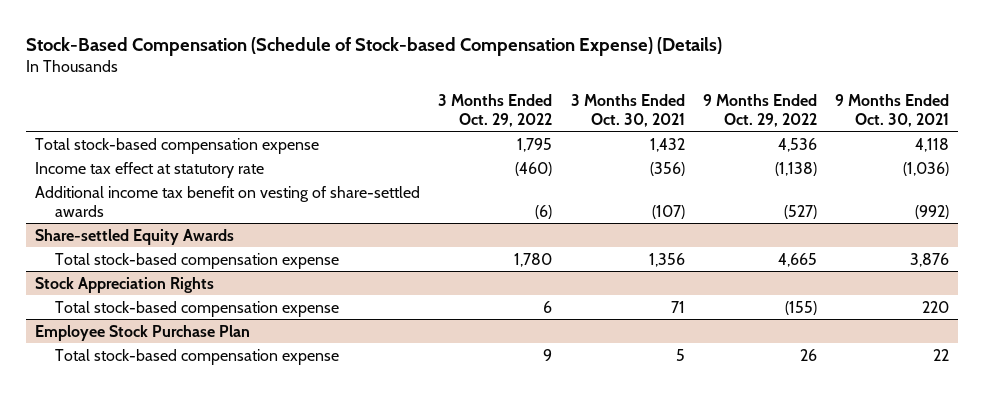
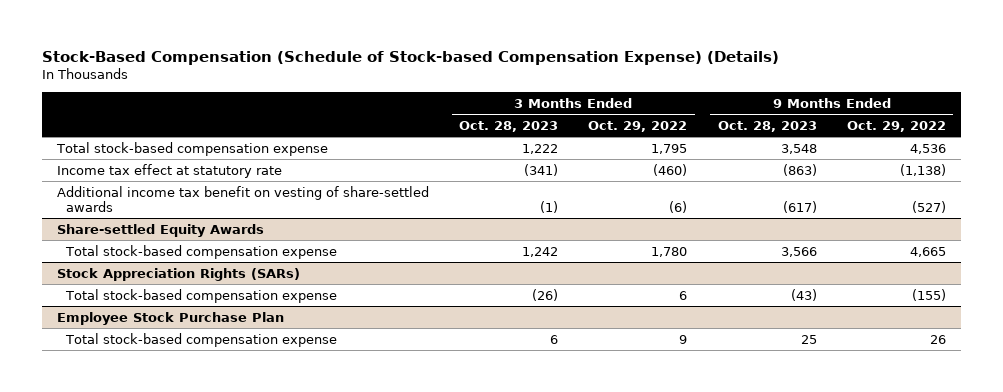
[570,93,685,127] 3 Months Ended Oct. 30, 2021 -> none
[835,93,950,127] 9 Months Ended Oct. 30, 2021 -> none
none -> [459,120,559,132] Oct. 28, 2023
none -> [717,120,817,132] Oct. 28, 2023
[35,276,215,293] Stock Appreciation Rights -> [56,267,300,281] Stock Appreciation Rights (SARs)

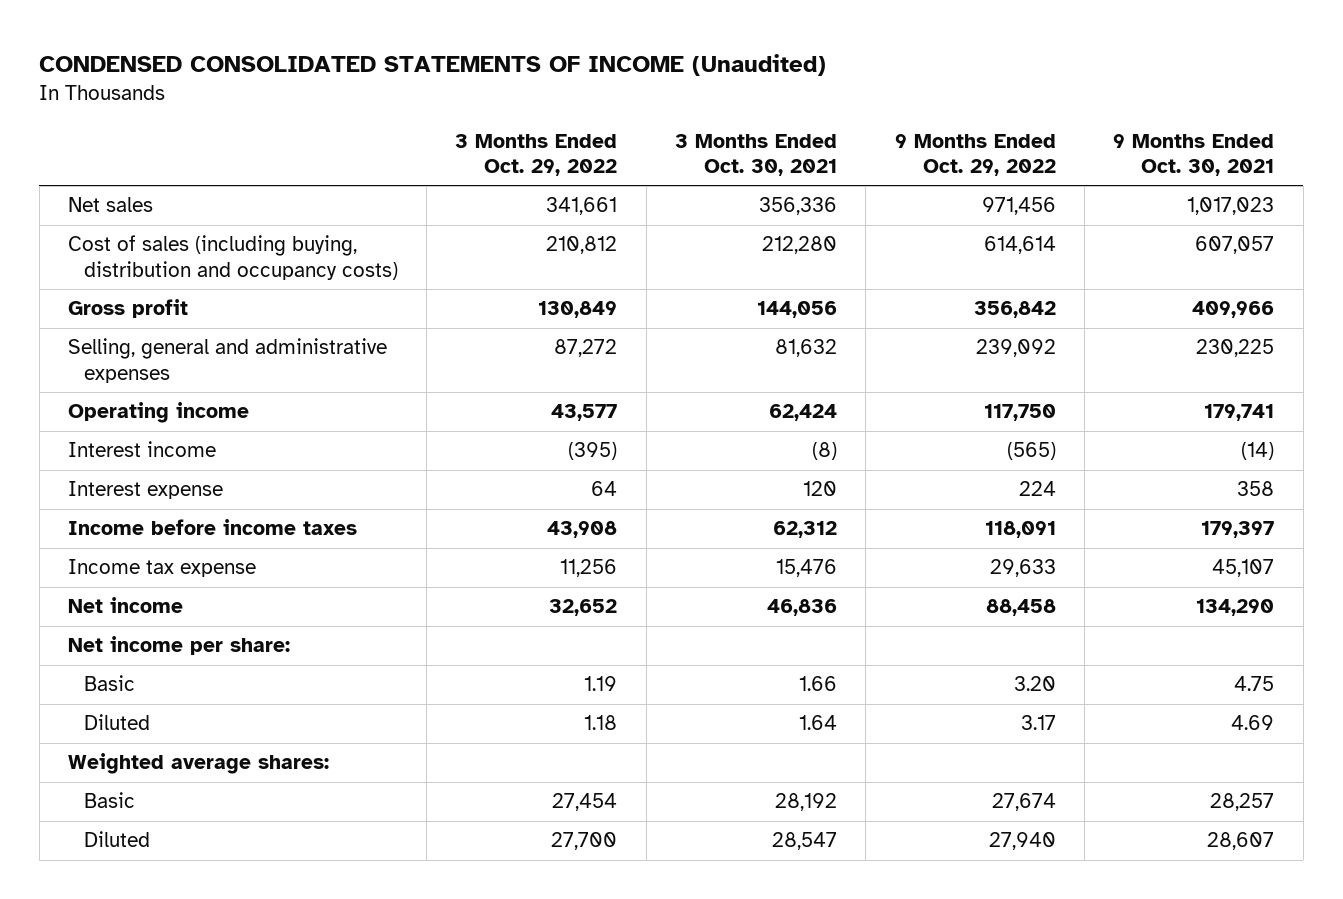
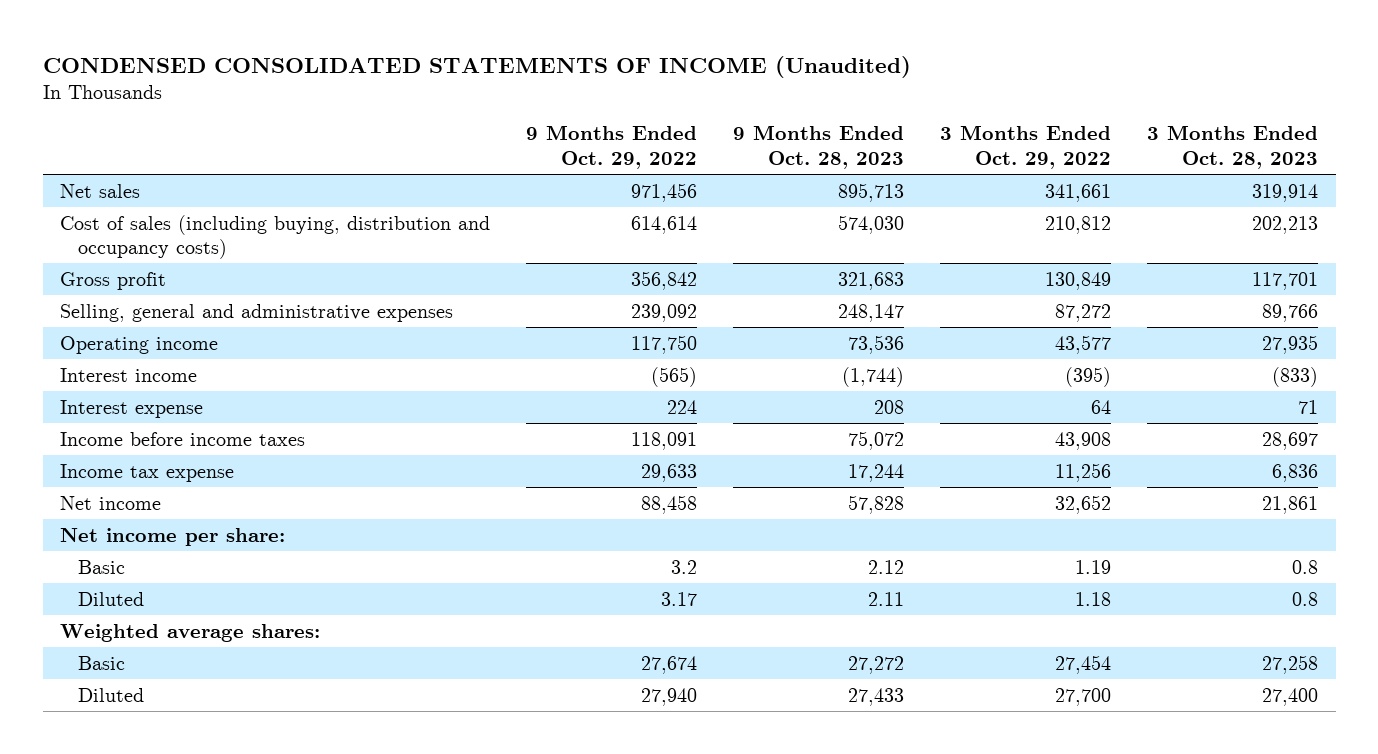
[675,133,838,176] 3 Months Ended Oct. 30, 2021 -> none
[1113,133,1275,176] 9 Months Ended Oct. 30, 2021 -> none
none -> [733,125,905,169] 9 Months Ended Oct. 28, 2023
none -> [1146,125,1318,169] 3 Months Ended Oct. 28, 2023
[1013,676,1056,692] 3.20 -> [671,559,698,574] 3.2

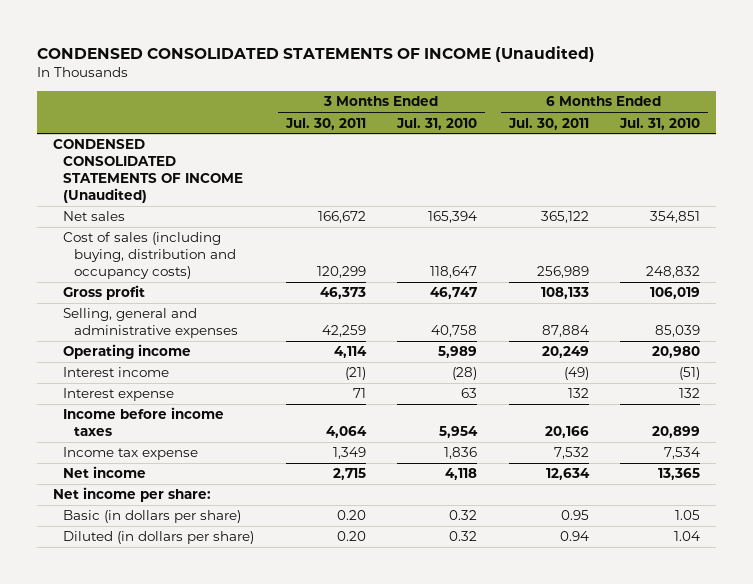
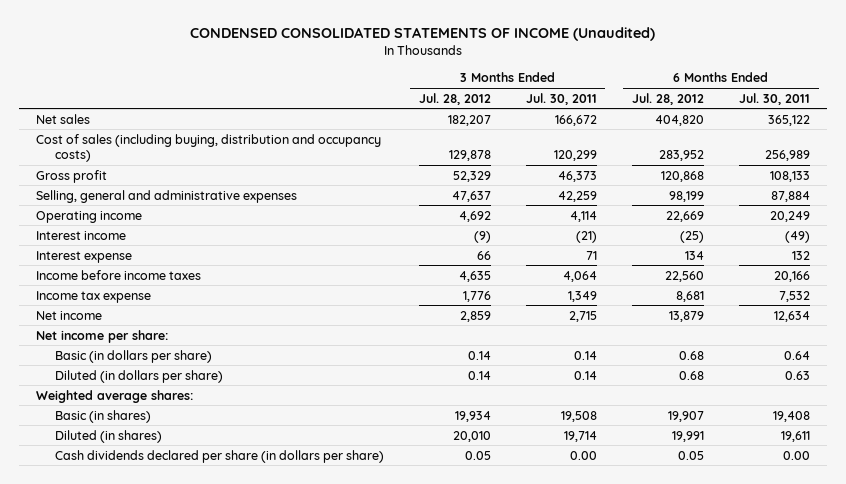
[396,117,478,130] Jul. 31, 2010 -> none
[618,117,700,130] Jul. 31, 2010 -> none
none -> [418,92,491,105] Jul. 28, 2012
none -> [631,92,704,105] Jul. 28, 2012
[53,139,244,203] CONDENSED CONSOLIDATED STATEMENTS OF INCOME (Unaudited) -> none
[336,510,366,521] 0.20 -> [573,350,597,360] 0.14
[560,510,589,521] 0.95 -> [783,350,810,360] 0.64
[336,531,366,542] 0.20 -> [573,370,597,380] 0.14
[559,531,589,542] 0.94 -> [784,370,810,380] 0.63
none -> [36,389,194,403] Weighted average shares:
none -> [54,409,151,423] Basic (in shares)
none -> [54,429,162,443] Diluted (in shares)
none -> [54,449,384,463] Cash dividends declared per share (in dollars per share)

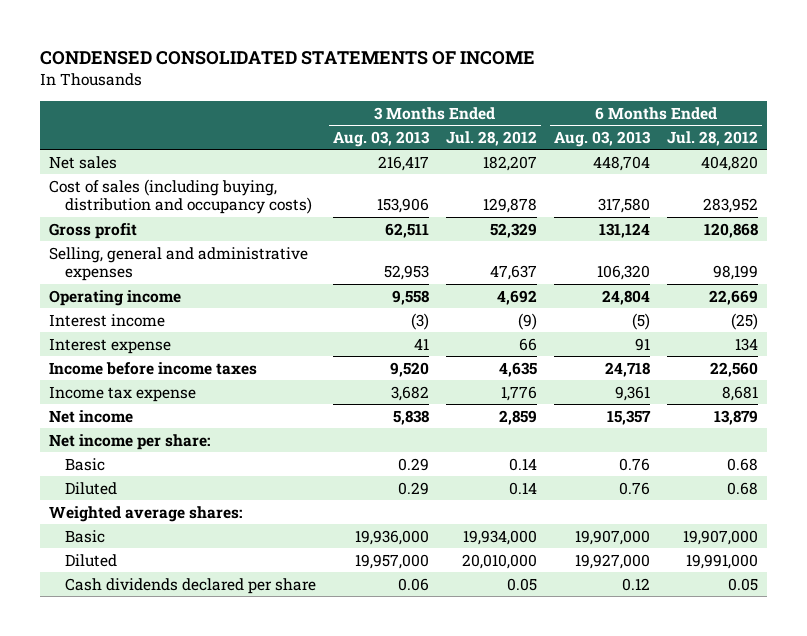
[189,27,655,42] CONDENSED CONSOLIDATED STATEMENTS OF INCOME (Unaudited) -> [40,51,536,66] CONDENSED CONSOLIDATED STATEMENTS OF INCOME
[525,92,597,105] Jul. 30, 2011 -> none
[738,92,810,105] Jul. 30, 2011 -> none
none -> [332,130,430,147] Aug. 03, 2013
none -> [553,130,651,147] Aug. 03, 2013
[54,349,212,363] Basic (in dollars per share) -> [64,457,105,471] Basic
[54,369,223,383] Diluted (in dollars per share) -> [64,481,117,495] Diluted
[54,409,151,423] Basic (in shares) -> [64,529,105,543] Basic
[454,410,491,422] 19,934 -> [462,529,537,545] 19,934,000
[667,410,704,422] 19,907 -> [683,529,759,545] 19,907,000
[54,429,162,443] Diluted (in shares) -> [64,553,117,567] Diluted
[452,430,491,442] 20,010 -> [461,553,537,569] 20,010,000
[671,430,704,442] 19,991 -> [686,553,759,569] 19,991,000
[54,449,384,463] Cash dividends declared per share (in dollars per share) -> [64,577,316,594] Cash dividends declared per share

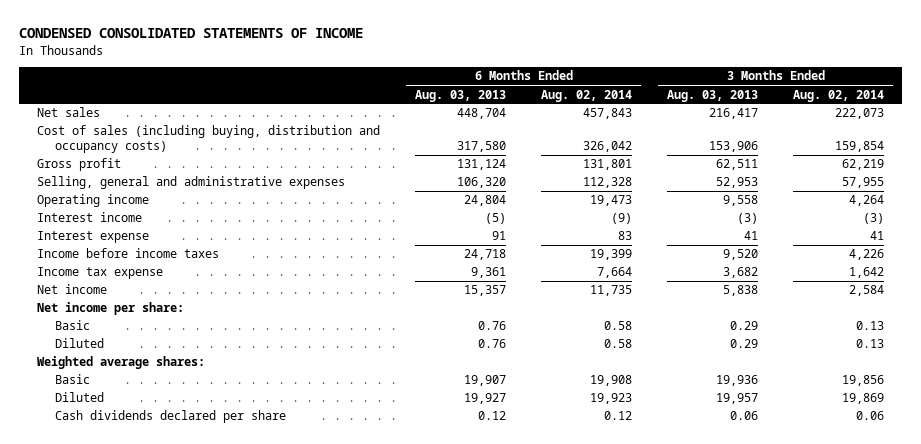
[445,130,537,146] Jul. 28, 2012 -> none
[667,130,759,146] Jul. 28, 2012 -> none
none -> [541,89,633,102] Aug. 02, 2014
none -> [793,89,885,102] Aug. 02, 2014
[354,529,429,545] 19,936,000 -> [716,375,759,387] 19,936
[574,529,650,545] 19,907,000 -> [464,375,507,387] 19,907
[354,553,429,569] 19,957,000 -> [716,393,759,405] 19,957
[574,553,650,569] 19,927,000 -> [464,393,507,405] 19,927

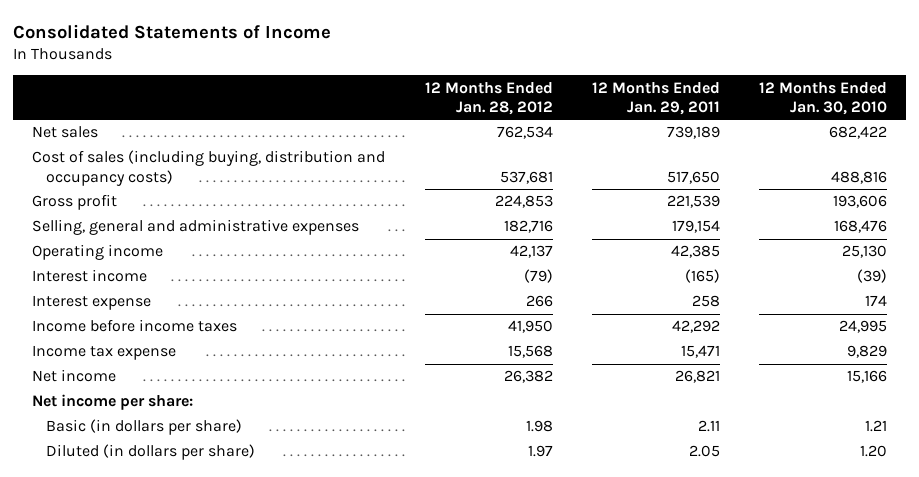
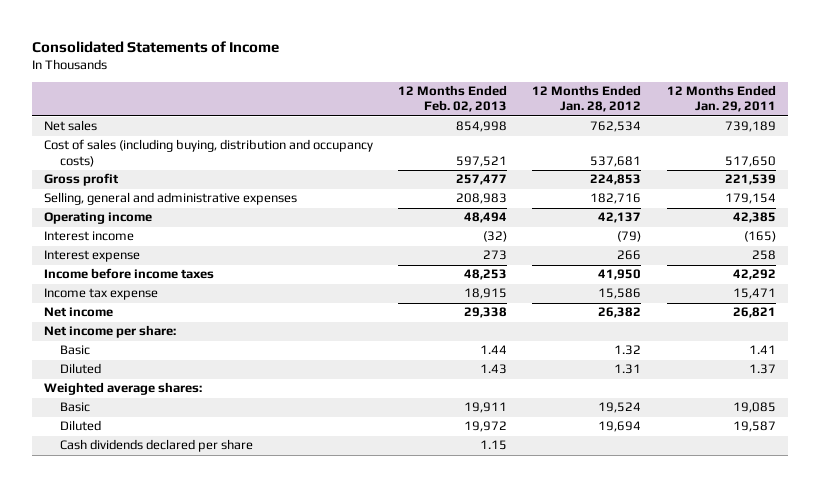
[758,81,887,116] 12 Months Ended Jan. 30, 2010 -> none
none -> [398,85,508,113] 12 Months Ended Feb. 02, 2013
[507,345,553,359] 15,568 -> [598,288,642,300] 15,586
[45,419,242,436] Basic (in dollars per share) -> [60,345,91,356] Basic
[525,420,553,433] 1.98 -> [614,345,642,356] 1.32
[697,420,720,433] 2.11 -> [748,345,776,355] 1.41
[45,444,255,461] Diluted (in dollars per share) -> [60,363,102,375] Diluted
[527,445,553,458] 1.97 -> [614,364,642,375] 1.31
[688,445,720,458] 2.05 -> [748,364,776,375] 1.37
none -> [44,382,203,396] Weighted average shares:
none -> [60,402,91,413] Basic
none -> [60,420,102,432] Diluted
none -> [60,439,254,453] Cash dividends declared per share

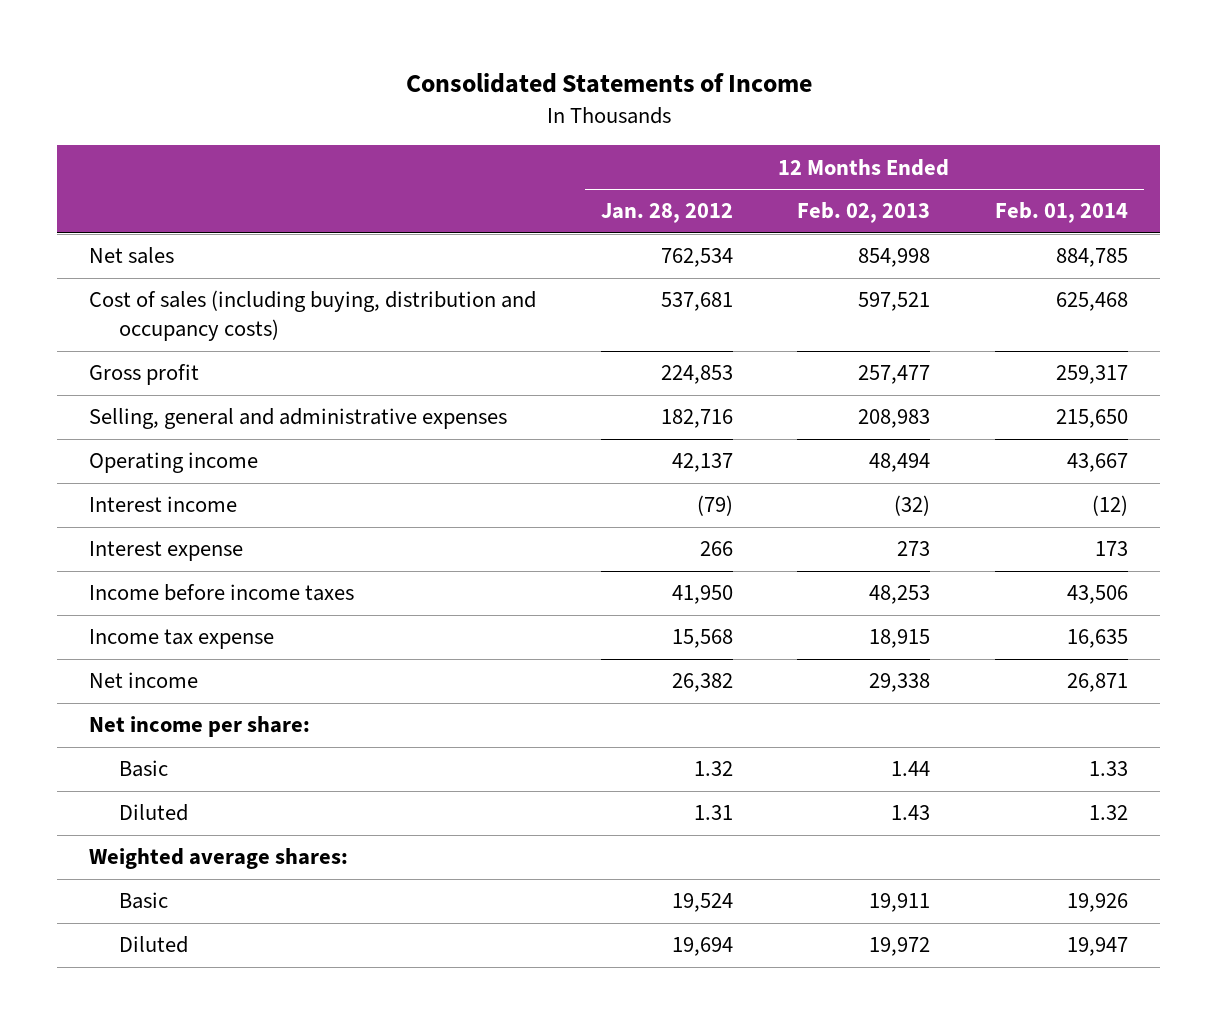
[666,85,776,113] 12 Months Ended Jan. 29, 2011 -> none
none -> [994,202,1128,224] Feb. 01, 2014
[598,288,642,300] 15,586 -> [671,629,733,649] 15,568
[60,439,254,453] Cash dividends declared per share -> none

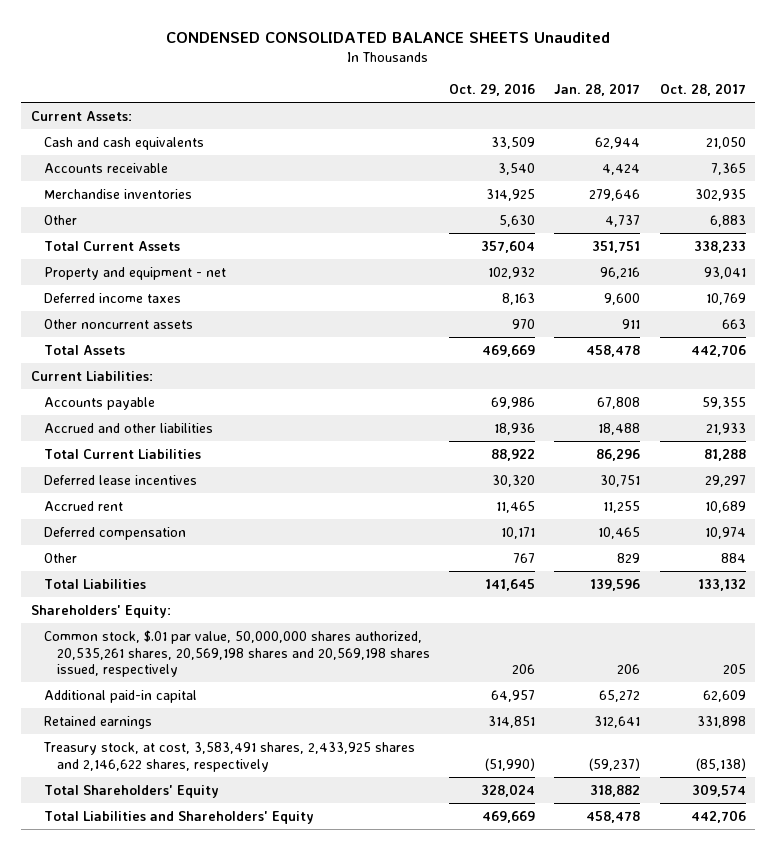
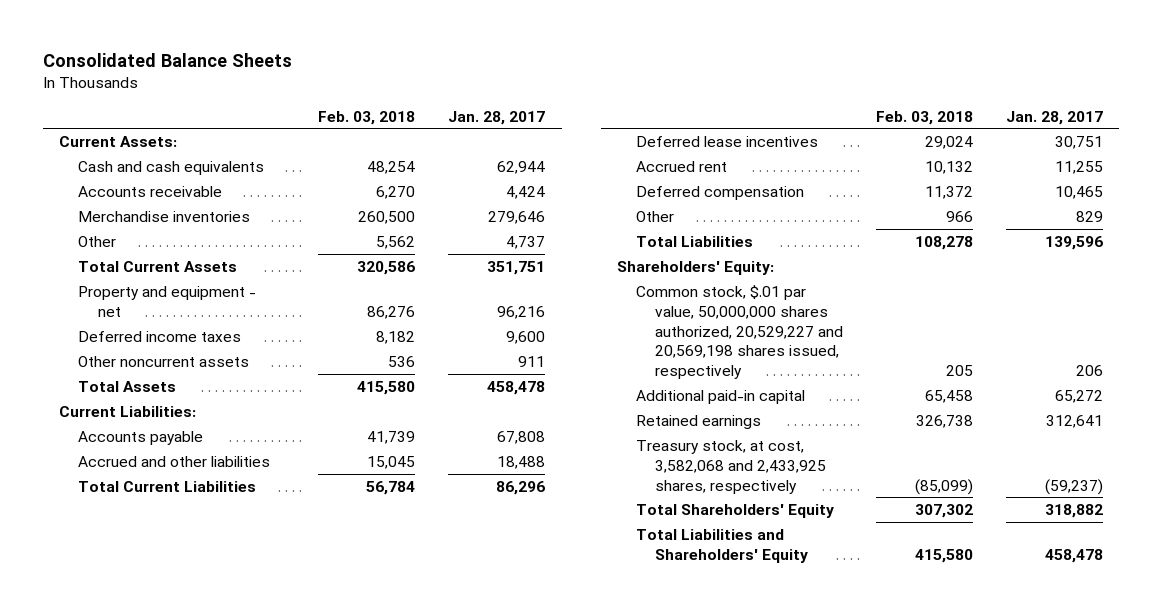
[166,31,611,43] CONDENSED CONSOLIDATED BALANCE SHEETS Unaudited -> [42,53,292,68] Consolidated Balance Sheets
[449,83,536,97] Oct. 29, 2016 -> none
[659,83,746,97] Oct. 28, 2017 -> none
none -> [318,110,416,125] Feb. 03, 2018
[43,629,430,678] Common stock, $.01 par value, 50,000,000 shares authorized, 20,535,261 shares, 20,569,198 shares and 20,569,198 shares issued, respectively -> [636,284,844,380] Common stock, $.01 par value, 50,000,000 shares authorized, 20,529,227 and 20,569,198 shares issued, respectively
[42,741,415,772] Treasury stock, at cost, 3,583,491 shares, 2,433,925 shares and 2,146,622 shares, respectively -> [636,439,827,494] Treasury stock, at cost, 3,582,068 and 2,433,925 shares, respectively

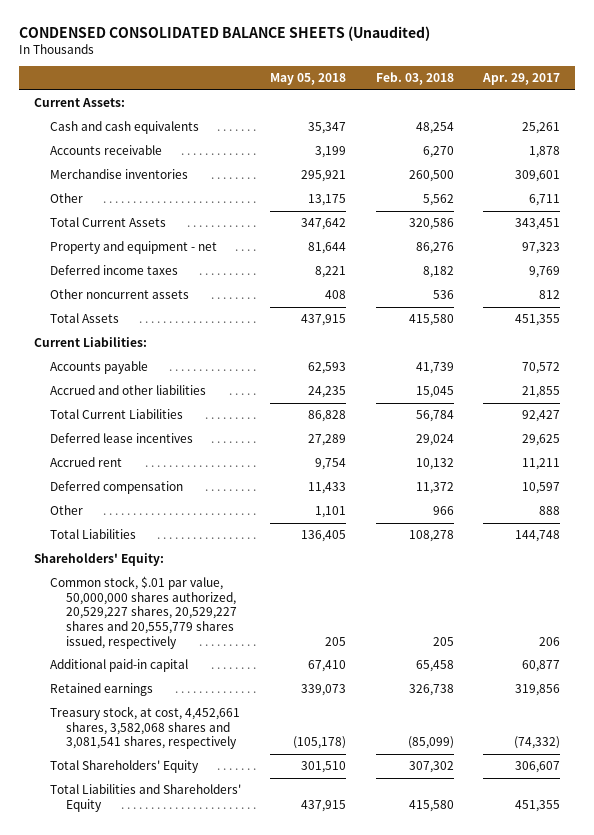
[42,53,292,68] Consolidated Balance Sheets -> [19,25,431,41] CONDENSED CONSOLIDATED BALANCE SHEETS (Unaudited)
[448,110,546,125] Jan. 28, 2017 -> none
none -> [270,73,347,86] May 05, 2018
none -> [482,73,561,86] Apr. 29, 2017
[636,284,844,380] Common stock, $.01 par value, 50,000,000 shares authorized, 20,529,227 and 20,569,198 shares issued, respectively -> [49,576,237,649] Common stock, $.01 par value, 50,000,000 shares authorized, 20,529,227 shares, 20,529,227 shares and 20,555,779 shares issued, respectively
[636,439,827,494] Treasury stock, at cost, 3,582,068 and 2,433,925 shares, respectively -> [49,706,240,750] Treasury stock, at cost, 4,452,661 shares, 3,582,068 shares and 3,081,541 shares, respectively

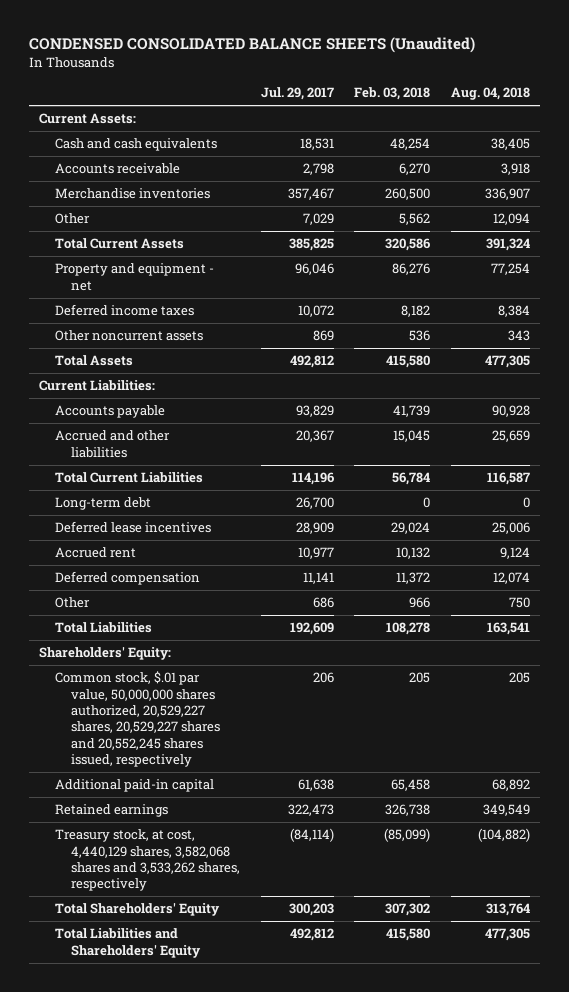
[270,73,347,86] May 05, 2018 -> none
[482,73,561,86] Apr. 29, 2017 -> none
none -> [260,87,334,101] Jul. 29, 2017
none -> [451,87,531,101] Aug. 04, 2018
none -> [54,497,151,511] Long-term debt
[49,576,237,649] Common stock, $.01 par value, 50,000,000 shares authorized, 20,529,227 shares, 20,529,227 shares and 20,555,779 shares issued, respectively -> [54,671,220,768] Common stock, $.01 par value, 50,000,000 shares authorized, 20,529,227 shares, 20,529,227 shares and 20,552,245 shares issued, respectively
[49,706,240,750] Treasury stock, at cost, 4,452,661 shares, 3,582,068 shares and 3,081,541 shares, respectively -> [54,829,240,892] Treasury stock, at cost, 4,440,129 shares, 3,582,068 shares and 3,533,262 shares, respectively

